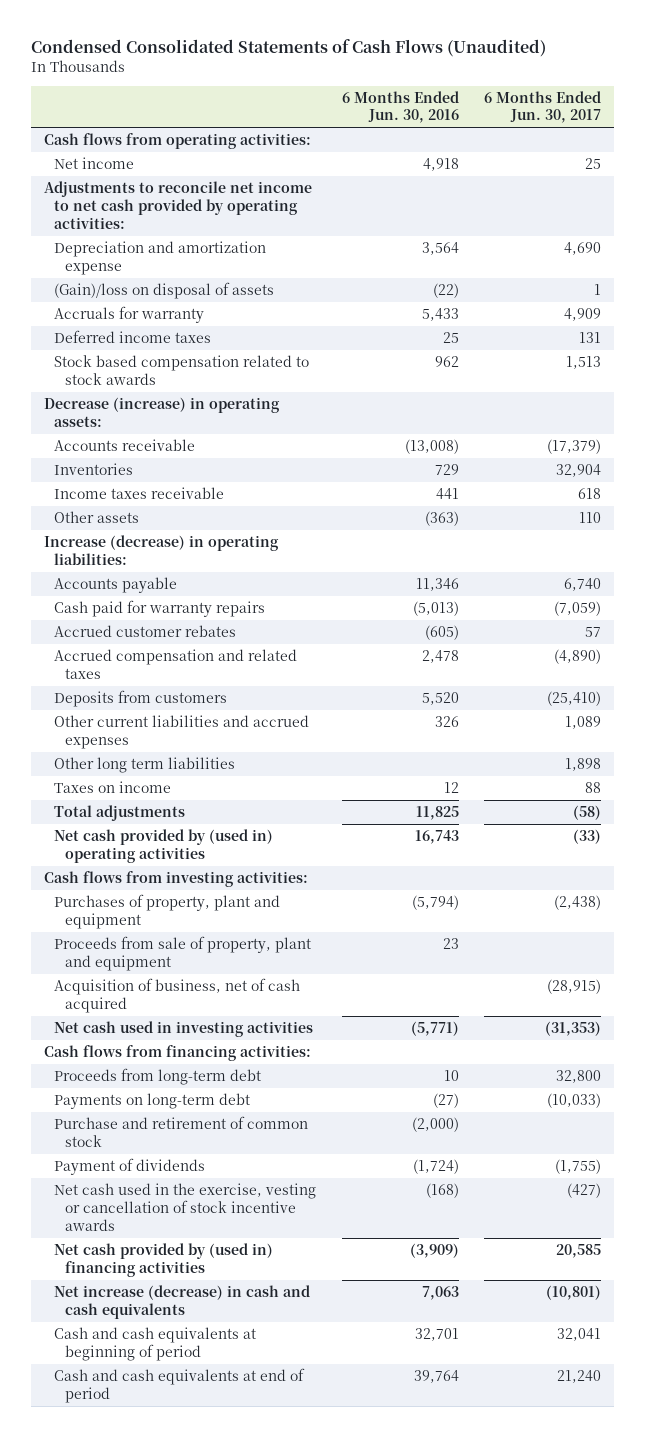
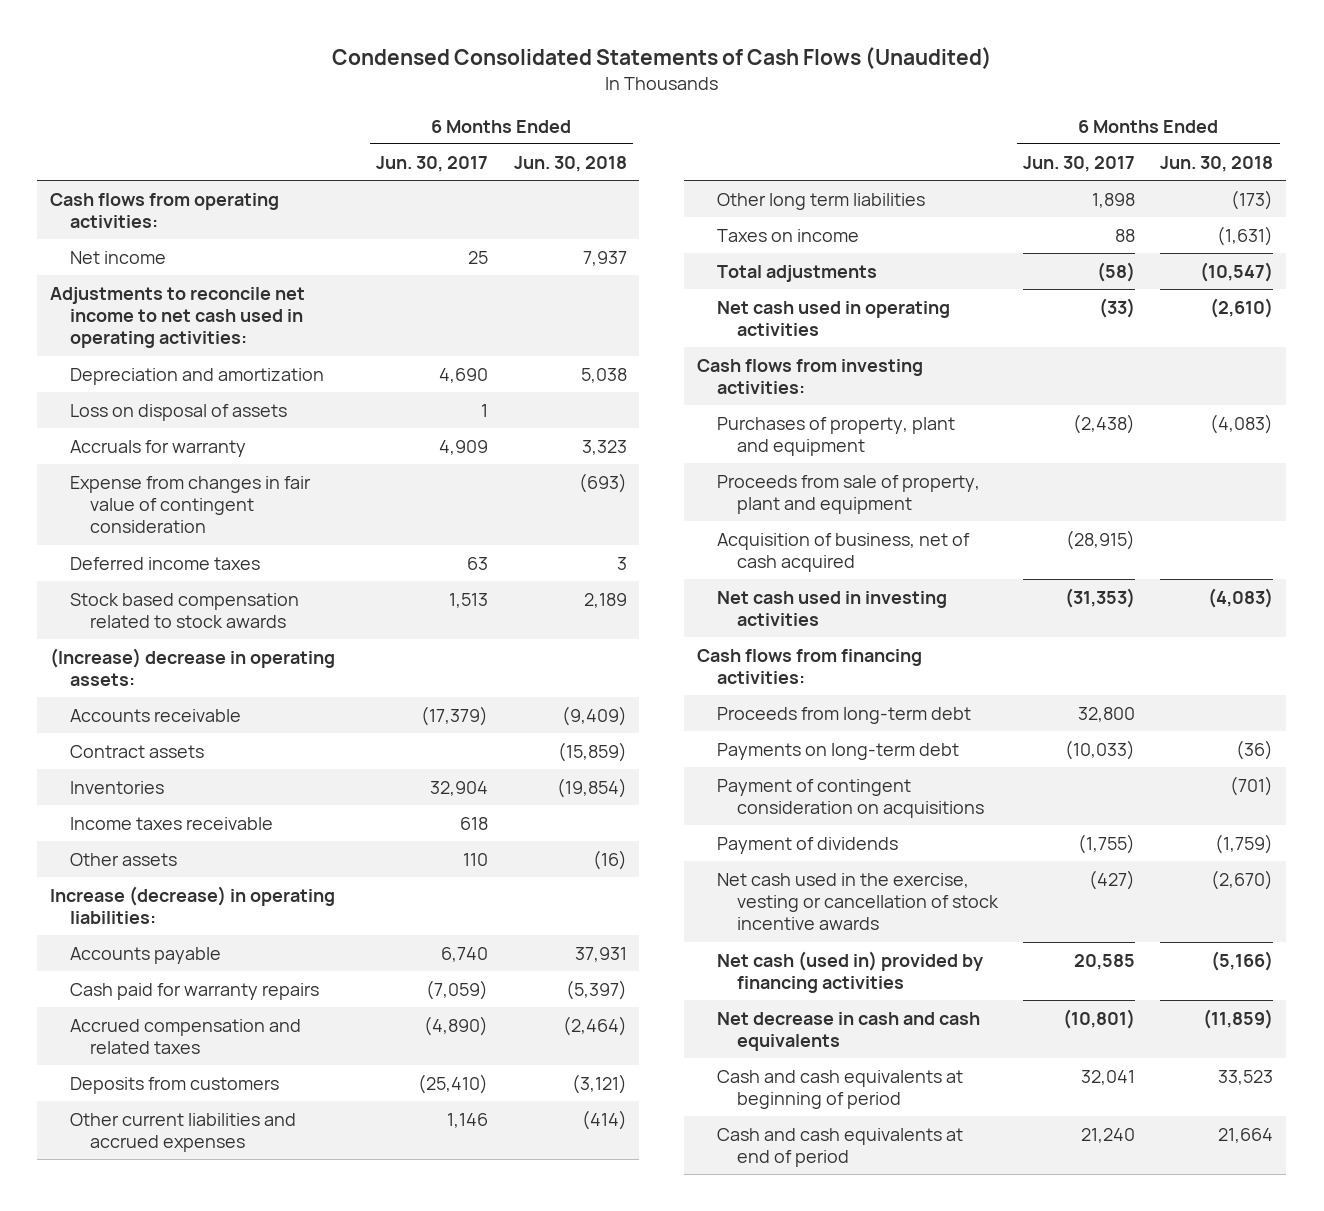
[341,90,459,124] 6 Months Ended Jun. 30, 2016 -> none
none -> [513,155,627,172] Jun. 30, 2018
[43,181,312,229] Adjustments to reconcile net income to net cash provided by operating activities: -> [50,286,306,349] Adjustments to reconcile net income to net cash used in operating activities:
[54,241,267,275] Depreciation and amortization expense -> [70,367,325,385] Depreciation and amortization
[54,282,275,300] (Gain)/loss on disposal of assets -> [70,403,288,421] Loss on disposal of assets
none -> [70,475,312,534] Expense from changes in fair value of contingent consideration
[579,332,602,344] 131 -> [467,556,489,570] 63
[43,397,280,427] Decrease (increase) in operating assets: -> [50,647,336,686] (Increase) decrease in operating assets:
none -> [70,744,205,758] Contract assets
[54,625,237,638] Accrued customer rebates -> none
[565,716,602,730] 1,089 -> [447,1112,489,1128] 1,146
[54,829,274,863] Net cash provided by (used in) operating activities -> [716,300,950,336] Net cash used in operating activities
[54,1116,309,1147] Purchase and retirement of common stock -> none
none -> [716,778,984,818] Payment of contingent consideration on acquisitions
[54,1243,274,1277] Net cash provided by (used in) financing activities -> [716,950,983,993] Net cash (used in) provided by financing activities
[54,1285,311,1319] Net increase (decrease) in cash and cash equivalents -> [716,1011,980,1051] Net decrease in cash and cash equivalents

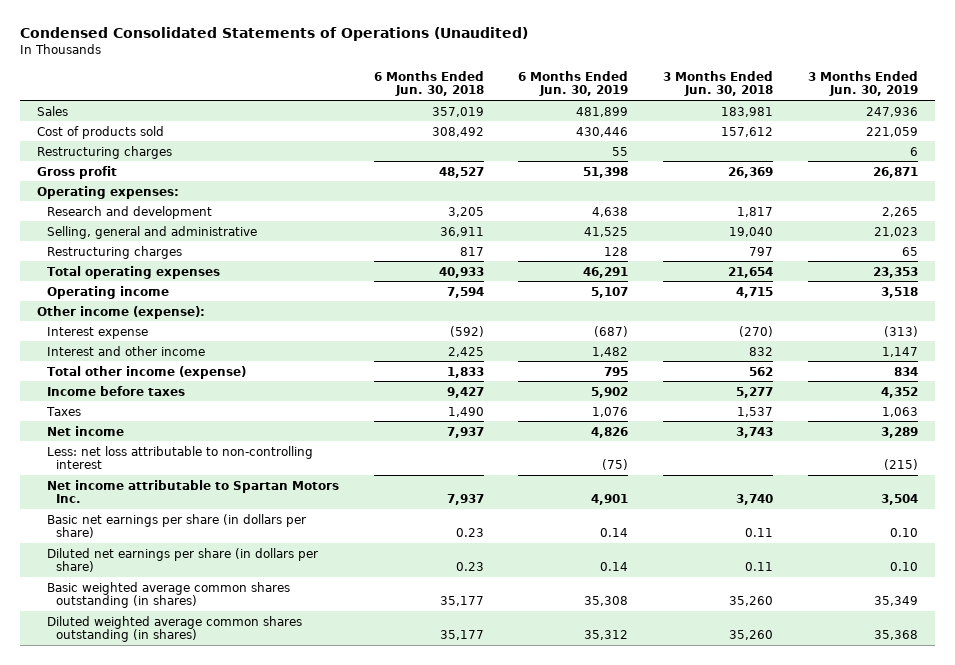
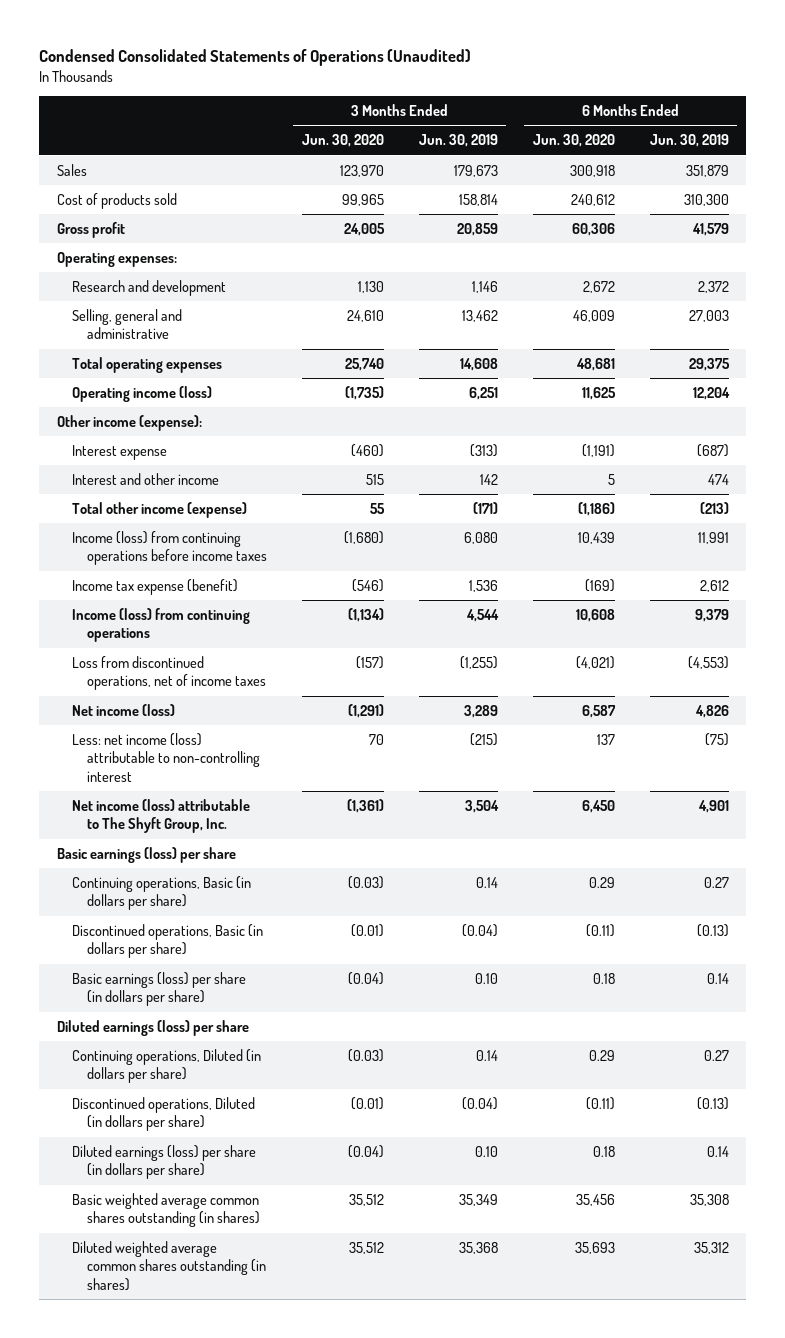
[373,70,484,97] 6 Months Ended Jun. 30, 2018 -> none
[663,70,774,97] 3 Months Ended Jun. 30, 2018 -> none
none -> [301,134,384,148] Jun. 30, 2020
none -> [532,134,615,148] Jun. 30, 2020
[37,145,173,159] Restructuring charges -> none
[576,106,629,117] 481,899 -> [685,164,729,177] 351,879
[865,106,918,117] 247,936 -> [453,164,498,177] 179,673
[576,126,629,137] 430,446 -> [683,193,729,206] 310,300
[865,126,918,137] 221,059 -> [458,193,498,206] 158,814
[583,166,629,178] 51,398 -> [691,222,729,236] 41,579
[872,166,918,178] 26,871 -> [456,222,498,236] 20,859
[46,245,182,259] Restructuring charges -> none
[592,206,629,217] 4,638 -> [697,280,729,293] 2,372
[881,206,918,217] 2,265 -> [471,280,498,293] 1,146
[584,226,629,237] 41,525 -> [688,309,729,322] 27,003
[873,226,918,237] 21,023 -> [461,309,498,322] 13,462
[583,266,629,278] 46,291 -> [688,357,730,371] 29,375
[872,266,918,278] 23,353 -> [459,357,498,371] 14,608
[46,285,169,299] Operating income -> [71,385,212,402] Operating income (loss)
[591,286,629,298] 5,107 -> [692,386,730,400] 12,204
[880,286,918,298] 3,518 -> [468,386,498,400] 6,251
[592,346,629,357] 1,482 -> [707,473,729,485] 474
[881,346,918,357] 1,147 -> [479,473,498,485] 142
[604,366,629,376] 795 -> [699,501,729,514] (213)
[893,366,918,376] 834 -> [472,501,498,514] (171)
[46,385,185,396] Income before taxes -> [71,530,267,566] Income (loss) from continuing operations before income taxes
[591,386,629,398] 5,902 -> [697,531,729,544] 11,991
[880,386,918,398] 4,352 -> [463,531,498,544] 6,080
[45,406,81,416] Taxes -> [71,578,238,595] Income tax expense (benefit)
[592,406,629,417] 1,076 -> [699,579,729,592] 2,612
[881,406,918,417] 1,063 -> [468,579,498,592] 1,536
none -> [71,607,250,643] Income (loss) from continuing operations
none -> [71,655,266,691] Loss from discontinued operations, net of income taxes
[46,425,124,436] Net income -> [71,703,175,716] Net income (loss)
[46,445,313,470] Less: net loss attributable to non-controlling interest -> [71,732,260,782] Less: net income (loss) attributable to non-controlling interest
[46,479,339,504] Net income attributable to Spartan Motors Inc. -> [71,798,250,834] Net income (loss) attributable to The Shyft Group, Inc.
none -> [56,846,236,863] Basic earnings (loss) per share
none -> [71,875,251,911] Continuing operations, Basic (in dollars per share)
none -> [71,923,263,959] Discontinued operations, Basic (in dollars per share)
[46,513,306,539] Basic net earnings per share (in dollars per share) -> [71,971,246,1007] Basic earnings (loss) per share (in dollars per share)
none -> [56,1019,249,1036] Diluted earnings (loss) per share
none -> [71,1048,261,1084] Continuing operations, Diluted (in dollars per share)
none -> [71,1096,255,1132] Discontinued operations, Diluted (in dollars per share)
[46,547,318,573] Diluted net earnings per share (in dollars per share) -> [71,1144,256,1180] Diluted earnings (loss) per share (in dollars per share)

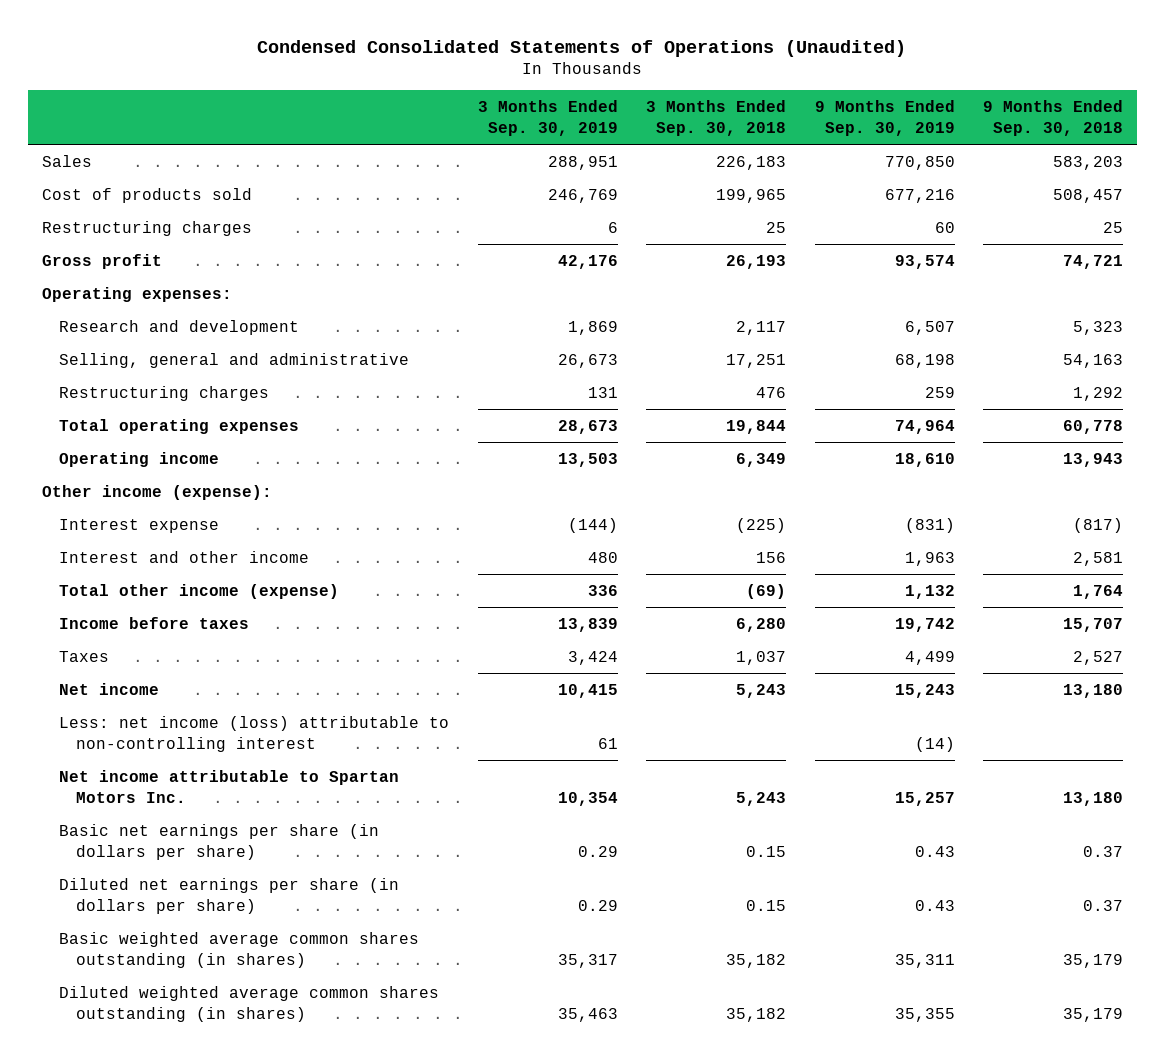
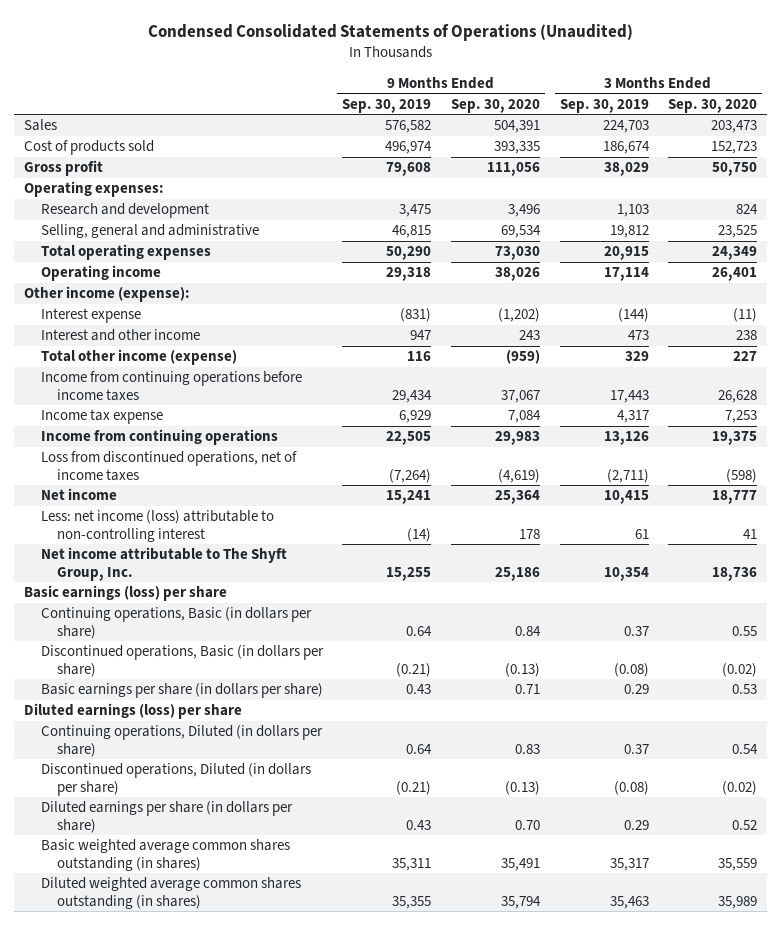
[646,99,787,136] 3 Months Ended Sep. 30, 2018 -> none
[982,99,1123,136] 9 Months Ended Sep. 30, 2018 -> none
none -> [450,98,540,113] Sep. 30, 2020
none -> [668,98,758,113] Sep. 30, 2020
[41,220,252,236] Restructuring charges -> none
[547,155,618,170] 288,951 -> [602,120,649,134] 224,703
[884,155,955,170] 770,850 -> [385,120,432,134] 576,582
[547,188,618,203] 246,769 -> [602,141,650,155] 186,674
[884,188,955,203] 677,216 -> [385,141,433,155] 496,974
[557,254,618,269] 42,176 -> [603,162,649,177] 38,029
[894,254,955,269] 93,574 -> [386,162,432,177] 79,608
[59,385,270,401] Restructuring charges -> none
[567,320,618,335] 1,869 -> [616,204,649,218] 1,103
[904,320,955,335] 6,507 -> [399,204,432,218] 3,475
[557,353,618,368] 26,673 -> [609,225,649,239] 19,812
[894,353,955,368] 68,198 -> [392,225,432,239] 46,815
[557,419,618,434] 28,673 -> [603,246,649,261] 20,915
[894,419,955,434] 74,964 -> [386,246,432,261] 50,290
[557,452,618,467] 13,503 -> [603,267,649,282] 17,114
[894,452,955,467] 18,610 -> [386,267,432,282] 29,318
[587,551,618,563] 480 -> [627,330,649,341] 473
[904,551,955,566] 1,963 -> [410,330,432,341] 947
[587,584,618,596] 336 -> [624,351,649,362] 329
[904,584,955,599] 1,132 -> [407,351,432,362] 116
[59,616,250,629] Income before taxes -> [40,371,302,401] Income from continuing operations before income taxes
[557,617,618,632] 13,839 -> [609,389,649,403] 17,443
[894,617,955,632] 19,742 -> [392,389,433,403] 29,434
[59,650,110,662] Taxes -> [40,409,163,425] Income tax expense
[567,650,618,665] 3,424 -> [616,410,649,424] 4,317
[904,650,955,665] 4,499 -> [399,410,432,424] 6,929
none -> [40,429,278,446] Income from continuing operations
none -> [40,451,297,481] Loss from discontinued operations, net of income taxes
[894,683,955,698] 15,243 -> [386,490,432,505] 15,241
[59,769,400,803] Net income attributable to Spartan Motors Inc. -> [40,547,287,581] Net income attributable to The Shyft Group, Inc.
[894,791,955,806] 15,257 -> [386,566,432,581] 15,255
none -> [23,585,227,602] Basic earnings (loss) per share
none -> [40,607,312,639] Continuing operations, Basic (in dollars per share)
none -> [40,645,324,677] Discontinued operations, Basic (in dollars per share)
[59,823,380,860] Basic net earnings per share (in dollars per share) -> [40,683,323,699] Basic earnings per share (in dollars per share)
none -> [23,703,242,720] Diluted earnings (loss) per share
none -> [40,725,323,757] Continuing operations, Diluted (in dollars per share)
none -> [40,763,311,796] Discontinued operations, Diluted (in dollars per share)
[59,877,400,914] Diluted net earnings per share (in dollars per share) -> [40,801,293,833] Diluted earnings per share (in dollars per share)

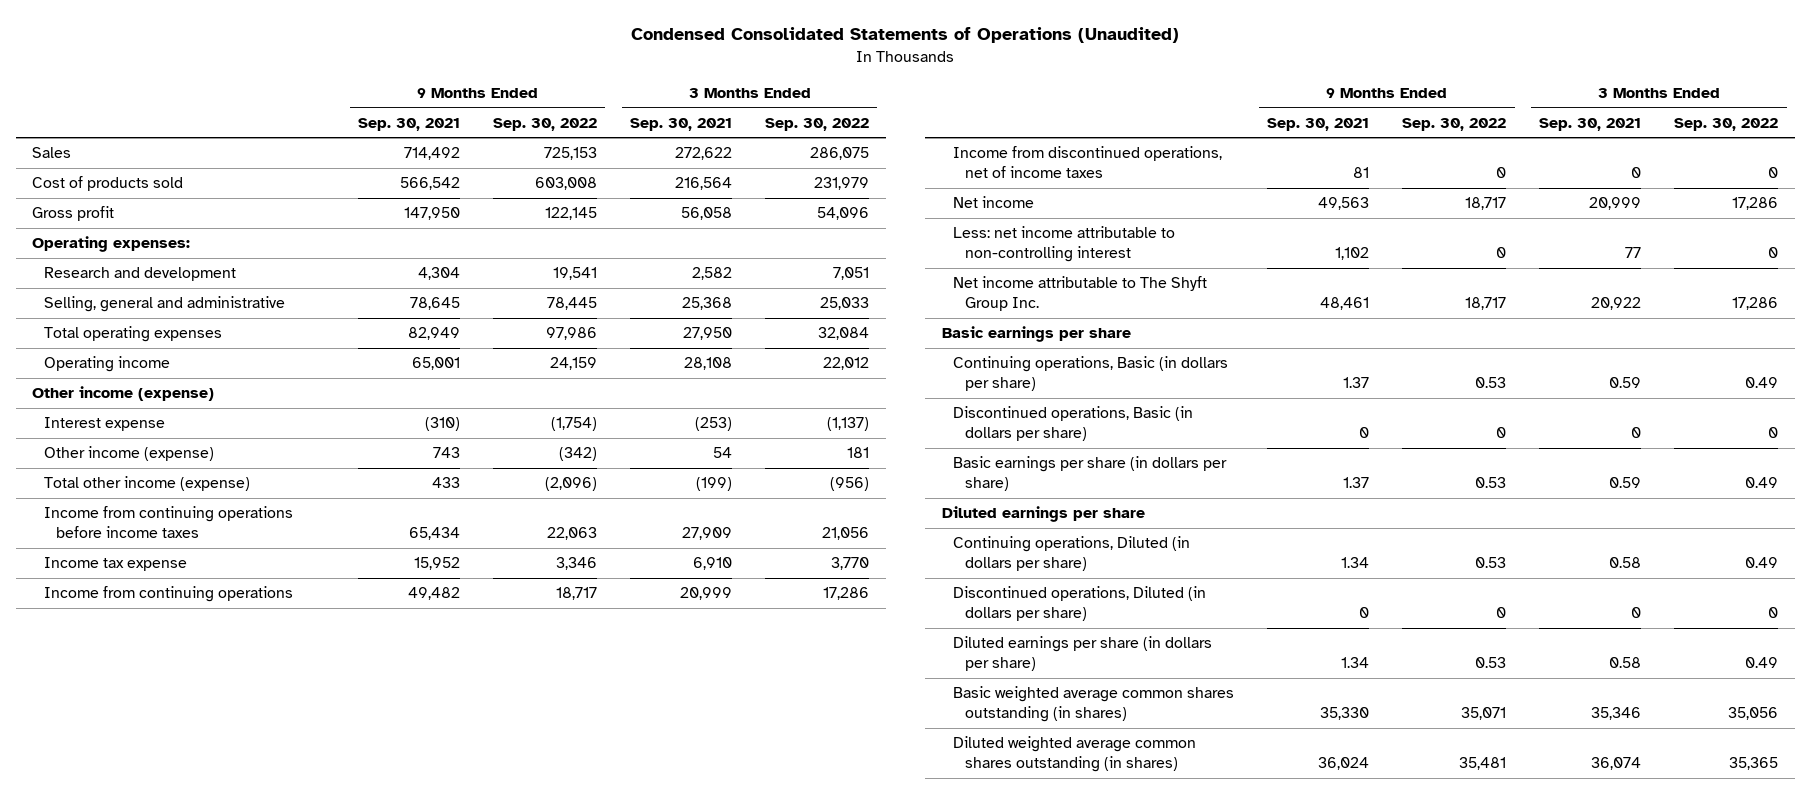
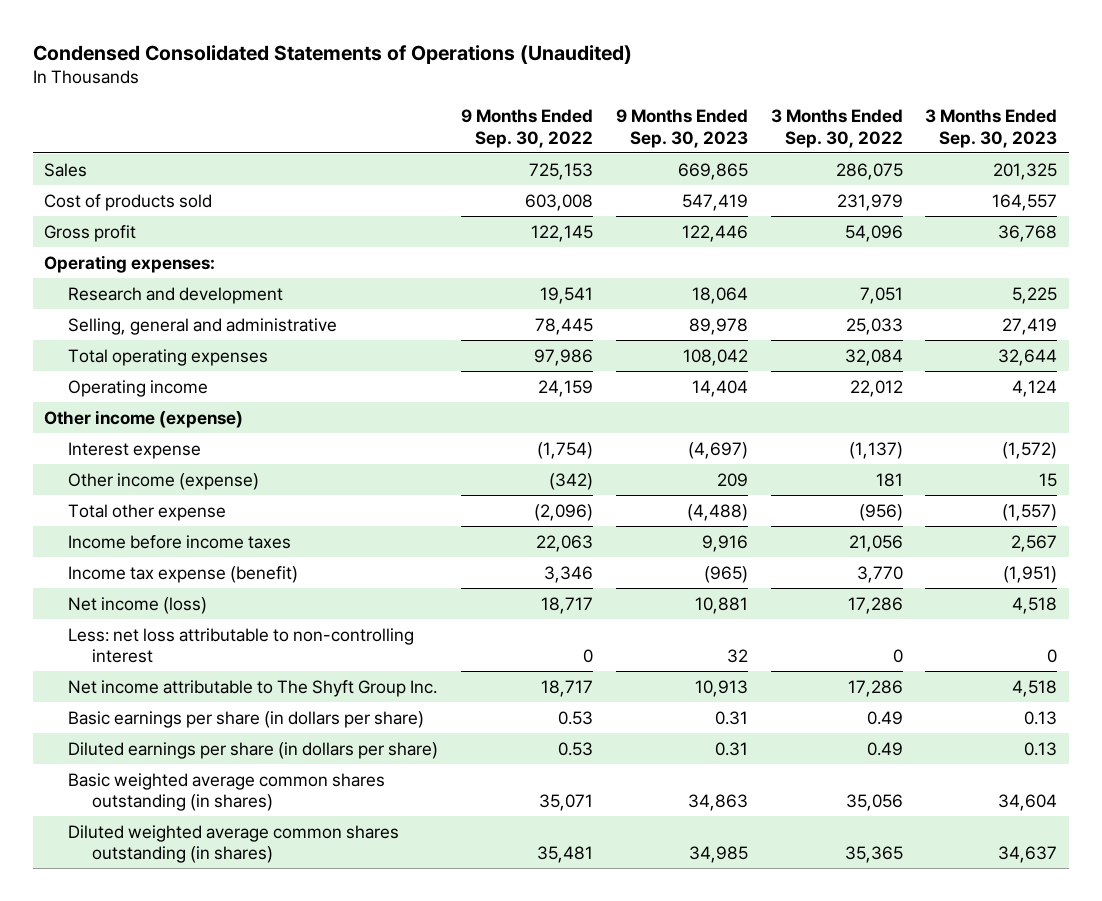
[358,117,461,131] Sep. 30, 2021 -> none
[630,117,733,131] Sep. 30, 2021 -> none
none -> [615,109,748,148] 9 Months Ended Sep. 30, 2023
none -> [925,109,1058,148] 3 Months Ended Sep. 30, 2023
[44,586,294,603] Income from continuing operations -> none
[953,146,1223,179] Income from discontinued operations, net of income taxes -> none
[44,476,251,492] Total other income (expense) -> [68,503,227,521] Total other expense
[44,506,294,539] Income from continuing operations before income taxes -> [68,534,292,549] Income before income taxes
[44,557,188,572] Income tax expense -> [68,565,299,583] Income tax expense (benefit)
[953,196,1035,209] Net income -> [68,596,208,614] Net income (loss)
[953,226,1176,263] Less: net income attributable to non-controlling interest -> [68,627,415,663] Less: net loss attributable to non-controlling interest
[941,326,1131,343] Basic earnings per share -> none
[953,356,1229,392] Continuing operations, Basic (in dollars per share) -> none
[953,406,1194,442] Discontinued operations, Basic (in dollars per share) -> none
[941,506,1145,523] Diluted earnings per share -> none
[953,536,1191,572] Continuing operations, Diluted (in dollars per share) -> none
[953,586,1207,622] Discontinued operations, Diluted (in dollars per share) -> none

